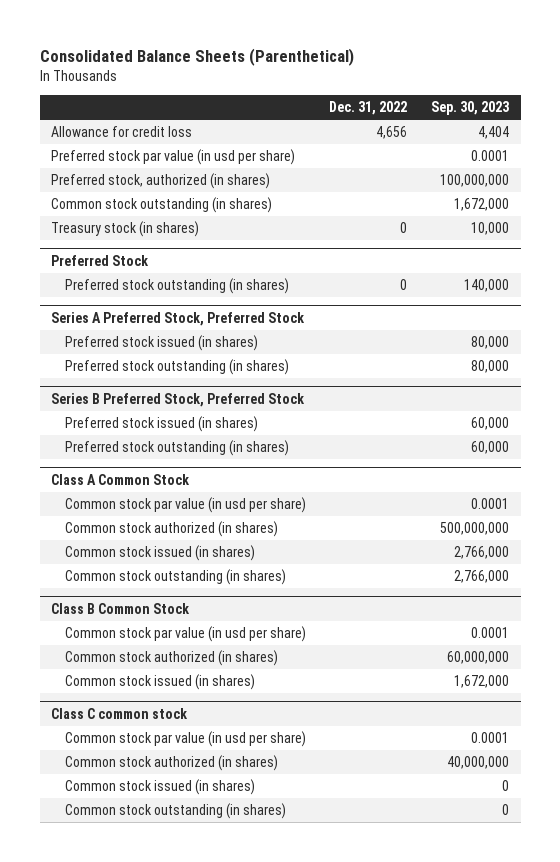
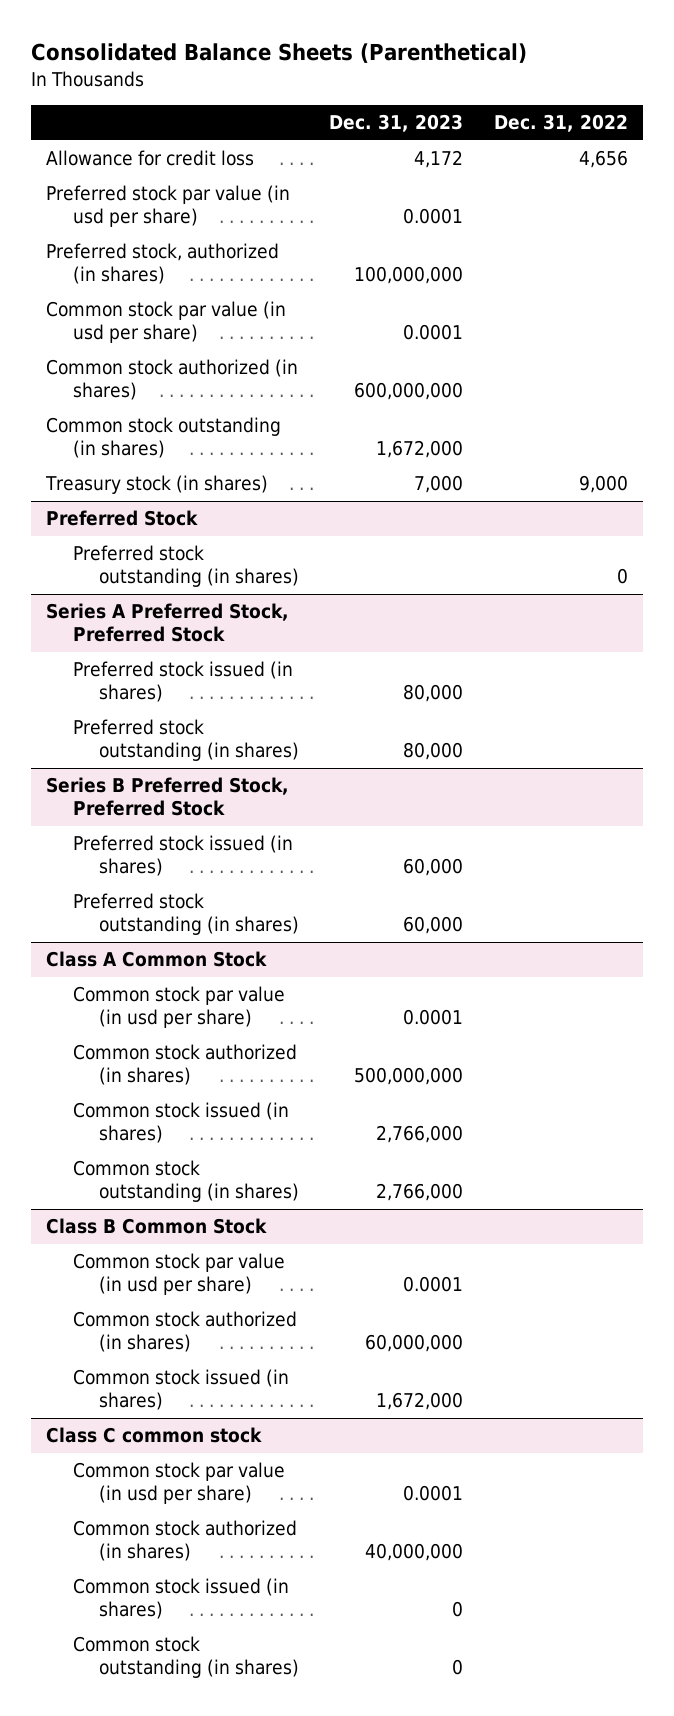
[430,101,509,116] Sep. 30, 2023 -> none
none -> [329,114,464,133] Dec. 31, 2023
none -> [46,301,287,344] Common stock par value (in usd per share)
none -> [46,359,299,401] Common stock authorized (in shares)
[400,222,408,234] 0 -> [578,475,628,494] 9,000

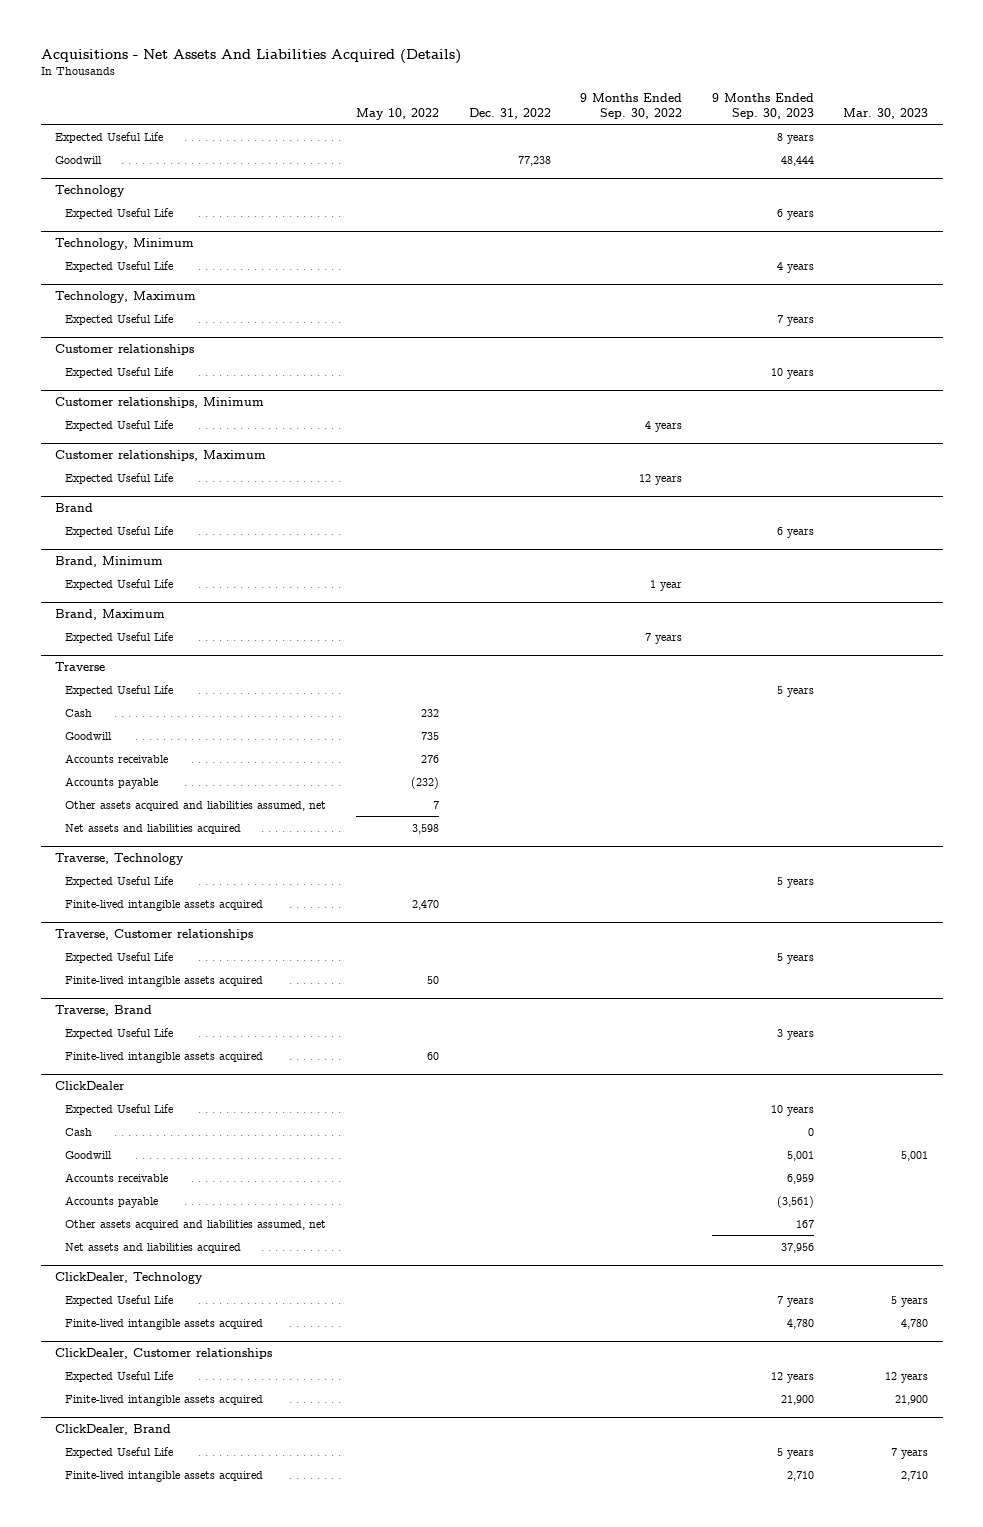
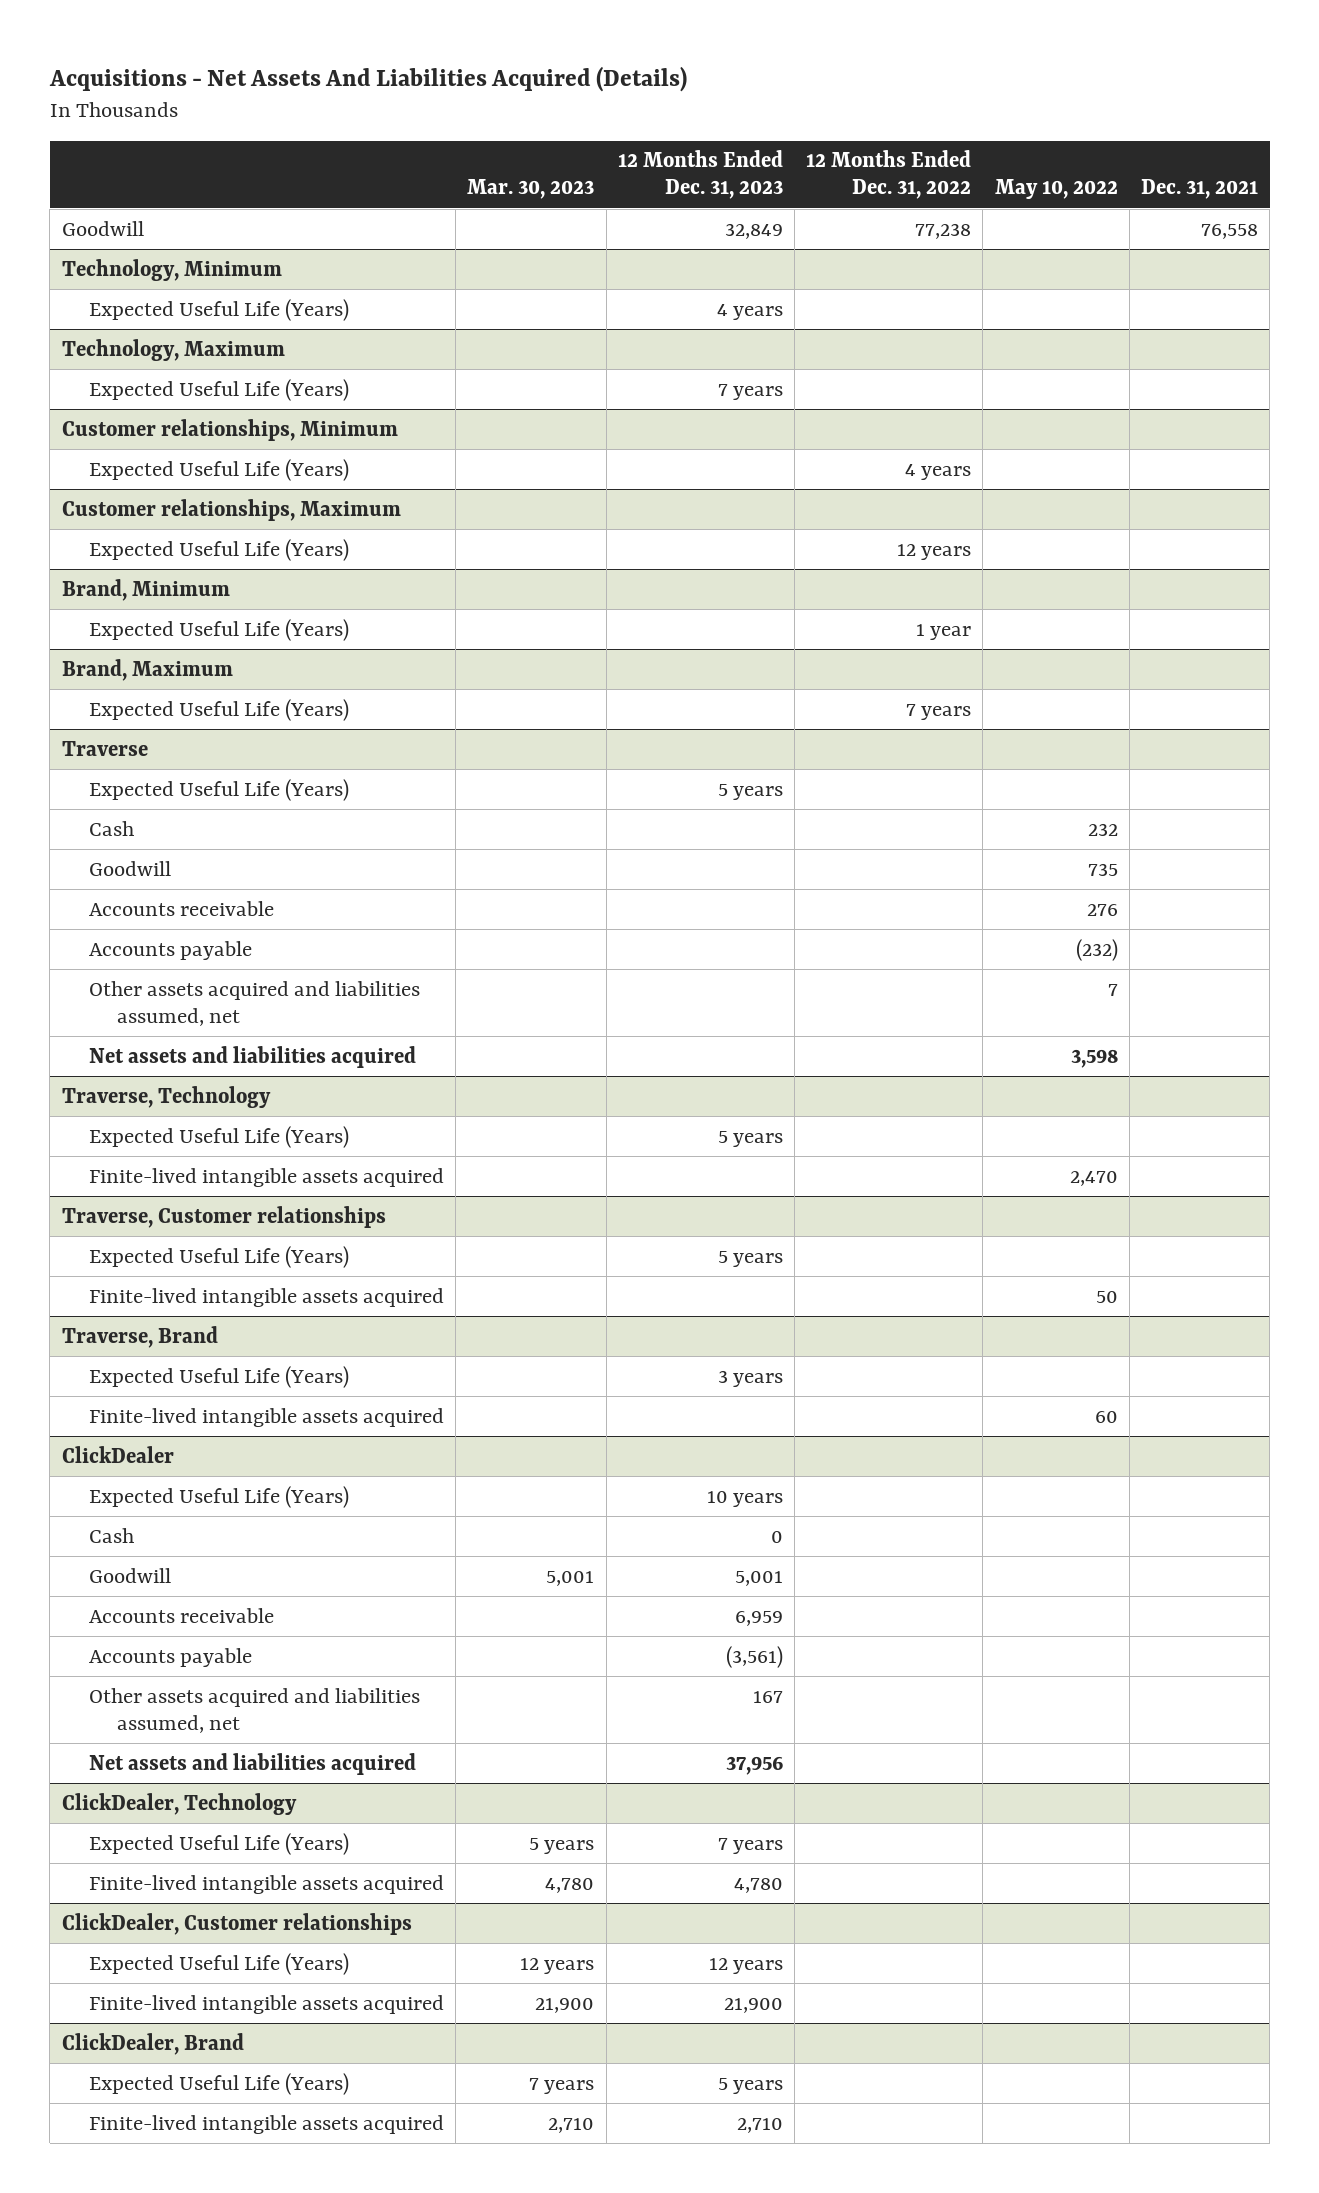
[468,107,551,119] Dec. 31, 2022 -> none
[580,93,683,119] 9 Months Ended Sep. 30, 2022 -> none
[711,93,814,119] 9 Months Ended Sep. 30, 2023 -> none
none -> [617,150,783,200] 12 Months Ended Dec. 31, 2023
none -> [806,150,972,200] 12 Months Ended Dec. 31, 2022
none -> [1140,179,1258,200] Dec. 31, 2021
[55,131,164,143] Expected Useful Life -> none
[55,184,126,197] Technology -> none
[65,207,174,219] Expected Useful Life -> none
[65,260,174,272] Expected Useful Life -> [89,298,350,321] Expected Useful Life (Years)
[55,343,195,355] Customer relationships -> none
[65,366,174,378] Expected Useful Life -> none
[65,313,174,325] Expected Useful Life -> [89,378,350,401] Expected Useful Life (Years)
[65,419,174,431] Expected Useful Life -> [89,458,350,481] Expected Useful Life (Years)
[55,502,94,512] Brand -> none
[65,525,174,537] Expected Useful Life -> none
[65,472,174,484] Expected Useful Life -> [89,538,350,561] Expected Useful Life (Years)
[65,578,174,590] Expected Useful Life -> [89,618,350,641] Expected Useful Life (Years)
[65,631,174,643] Expected Useful Life -> [89,698,350,721] Expected Useful Life (Years)
[65,684,174,696] Expected Useful Life -> [89,778,350,801] Expected Useful Life (Years)
[65,875,174,887] Expected Useful Life -> [89,1125,350,1148] Expected Useful Life (Years)
[65,951,174,963] Expected Useful Life -> [89,1245,350,1268] Expected Useful Life (Years)
[65,1027,174,1039] Expected Useful Life -> [89,1365,350,1388] Expected Useful Life (Years)
[65,1103,174,1115] Expected Useful Life -> [89,1485,350,1508] Expected Useful Life (Years)
[65,1294,174,1306] Expected Useful Life -> [89,1832,350,1855] Expected Useful Life (Years)
[65,1370,174,1382] Expected Useful Life -> [89,1952,350,1975] Expected Useful Life (Years)
[65,1446,174,1458] Expected Useful Life -> [89,2072,350,2095] Expected Useful Life (Years)

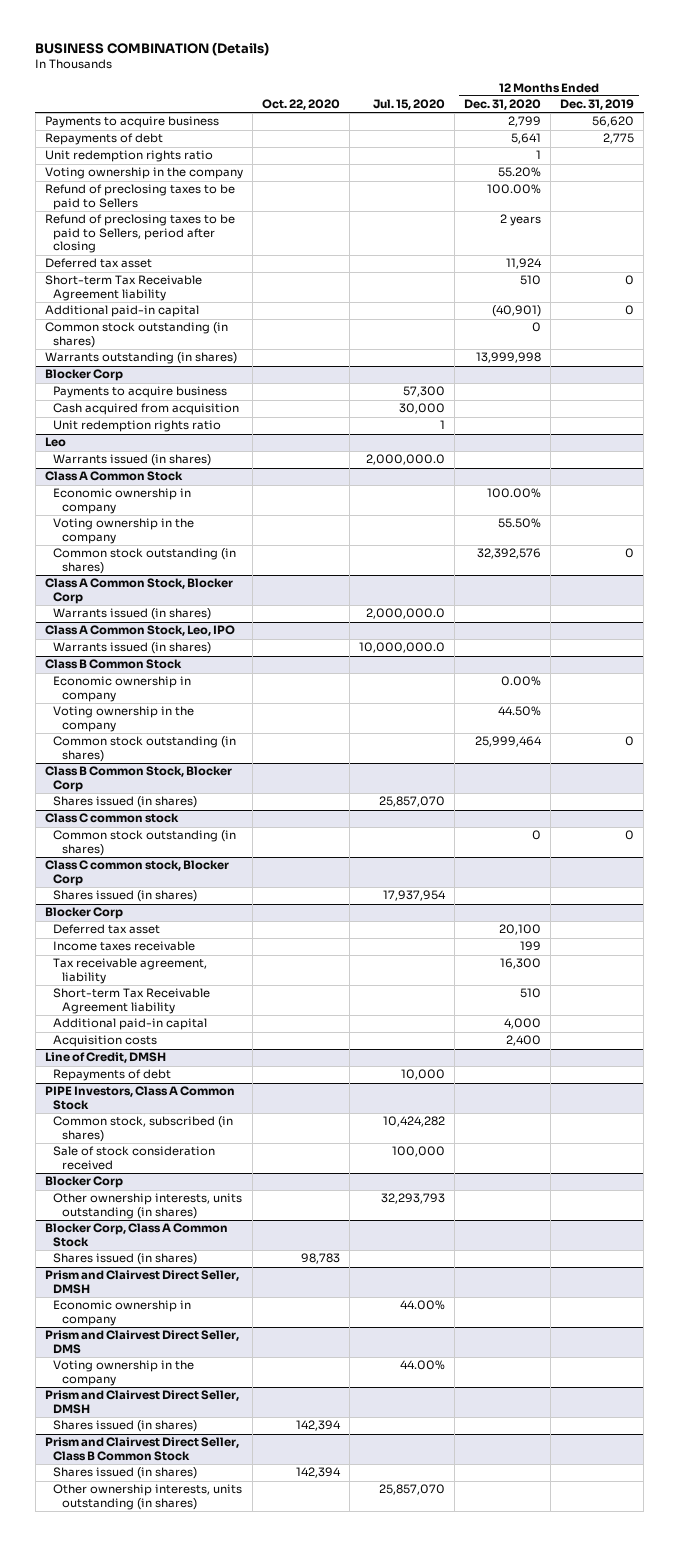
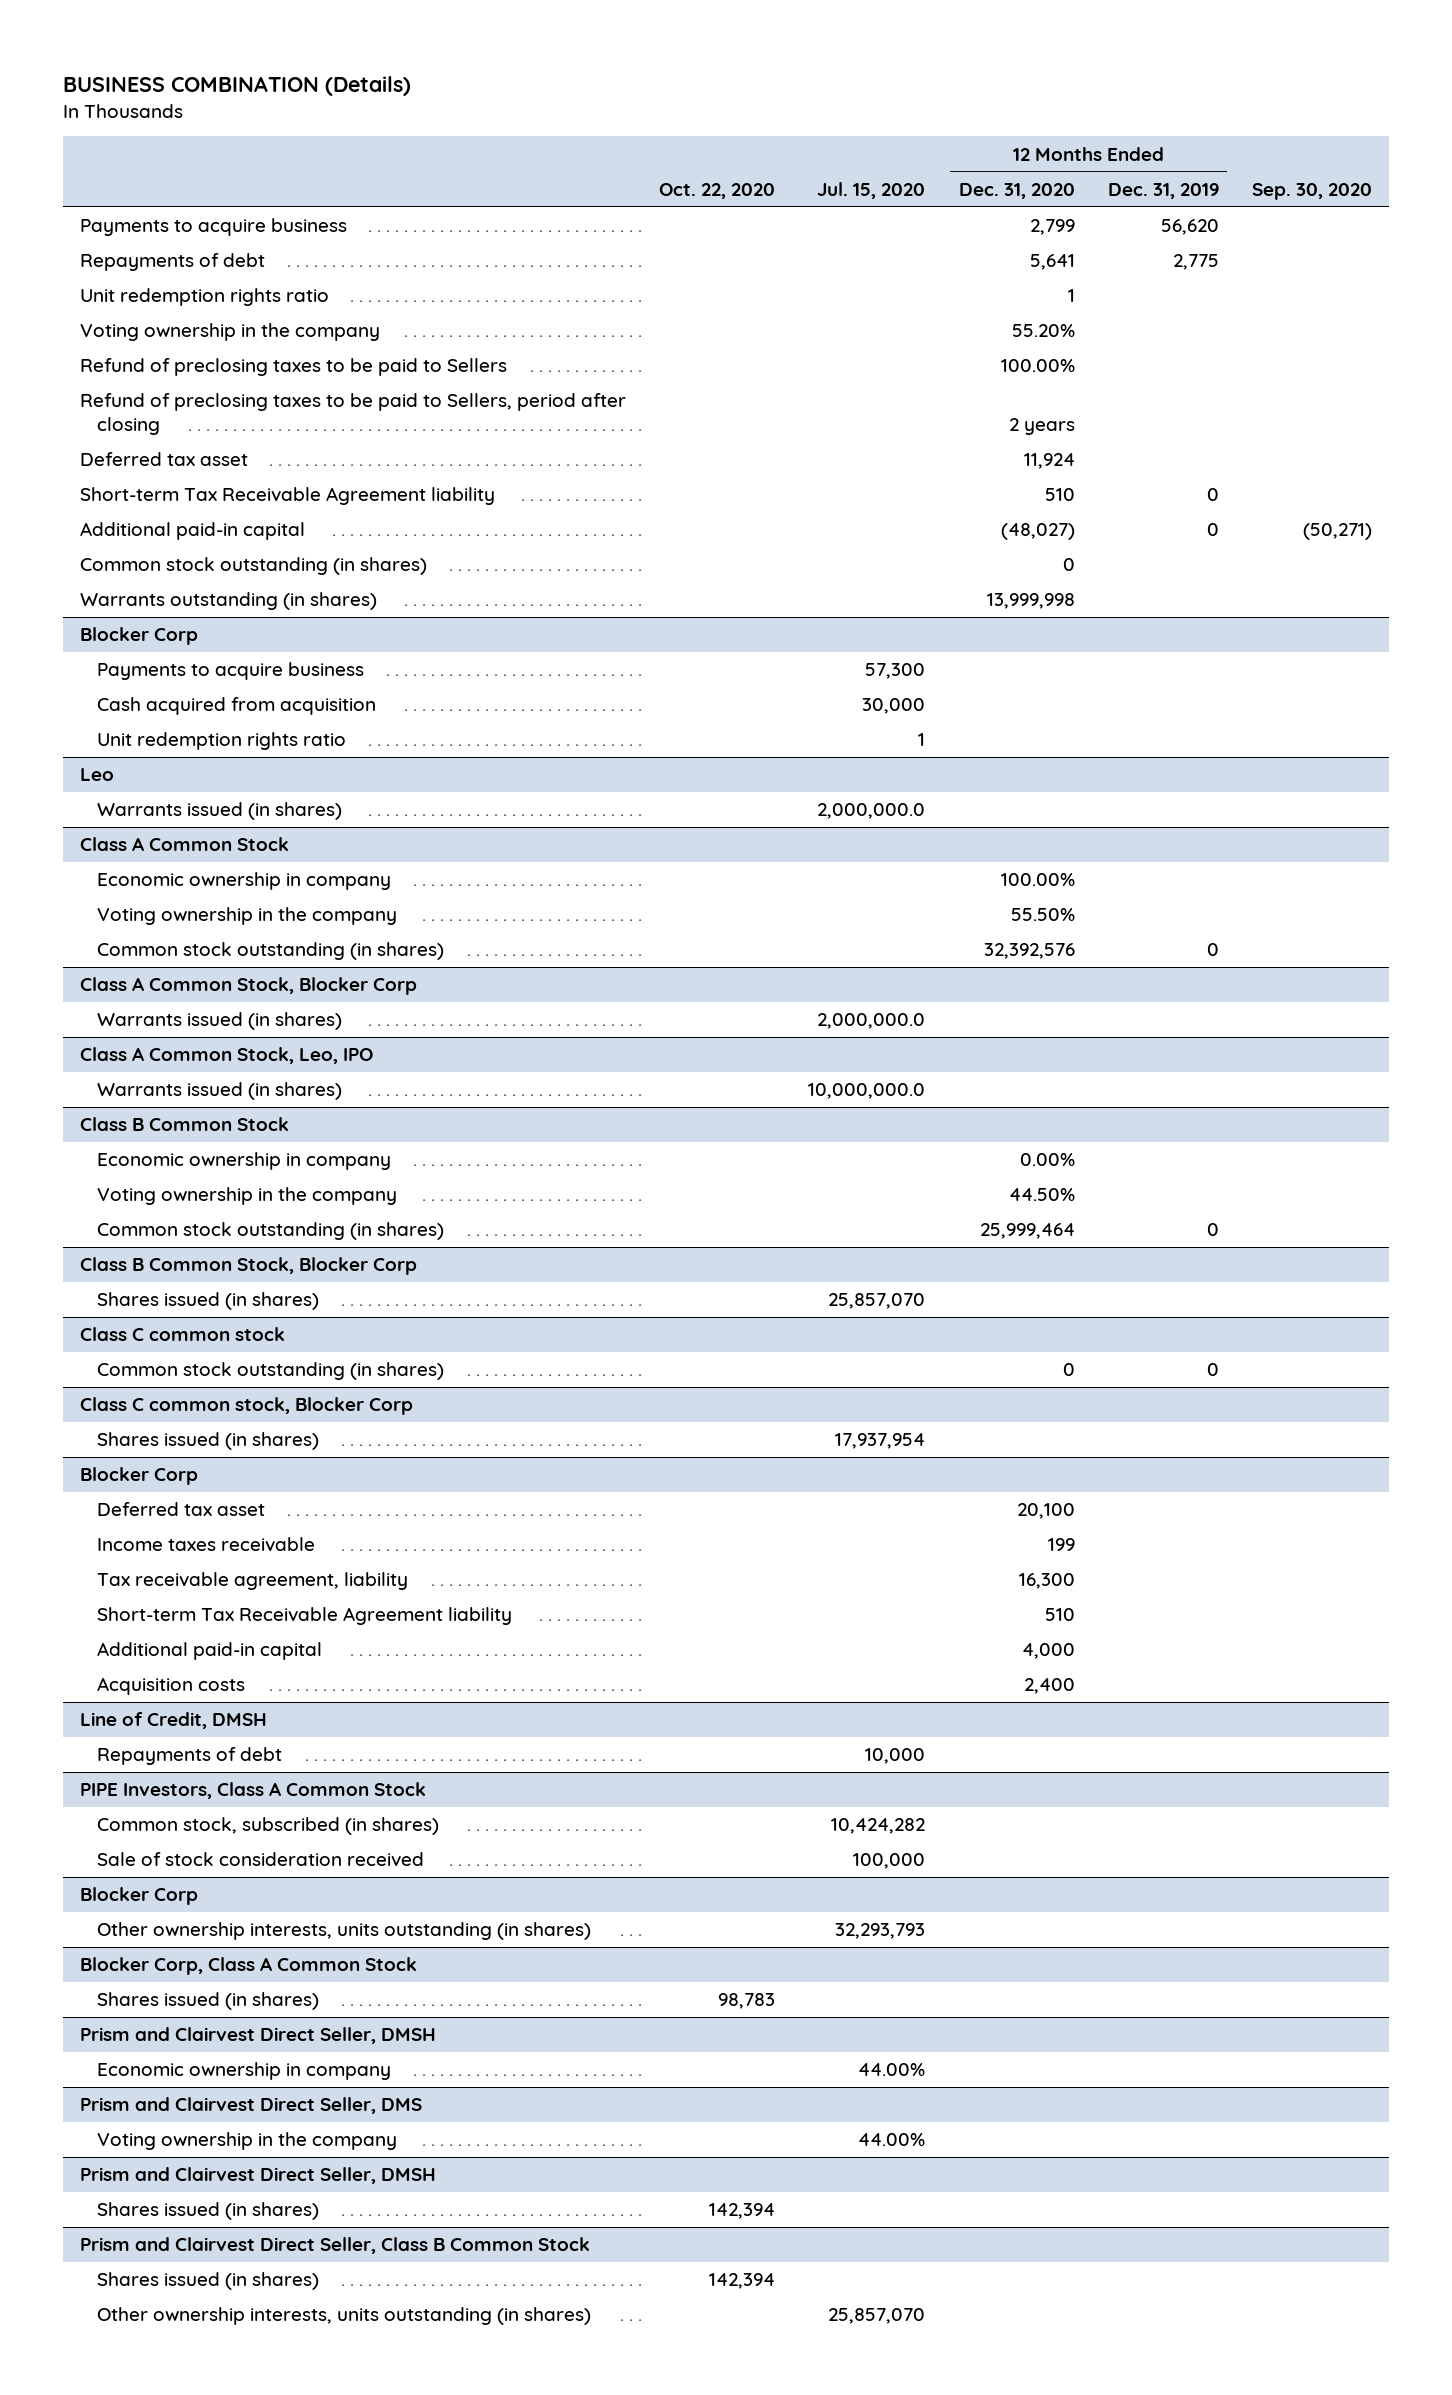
none -> [1252,182,1373,200] Sep. 30, 2020
[492,305,542,318] (40,901) -> [1000,523,1075,541] (48,027)

